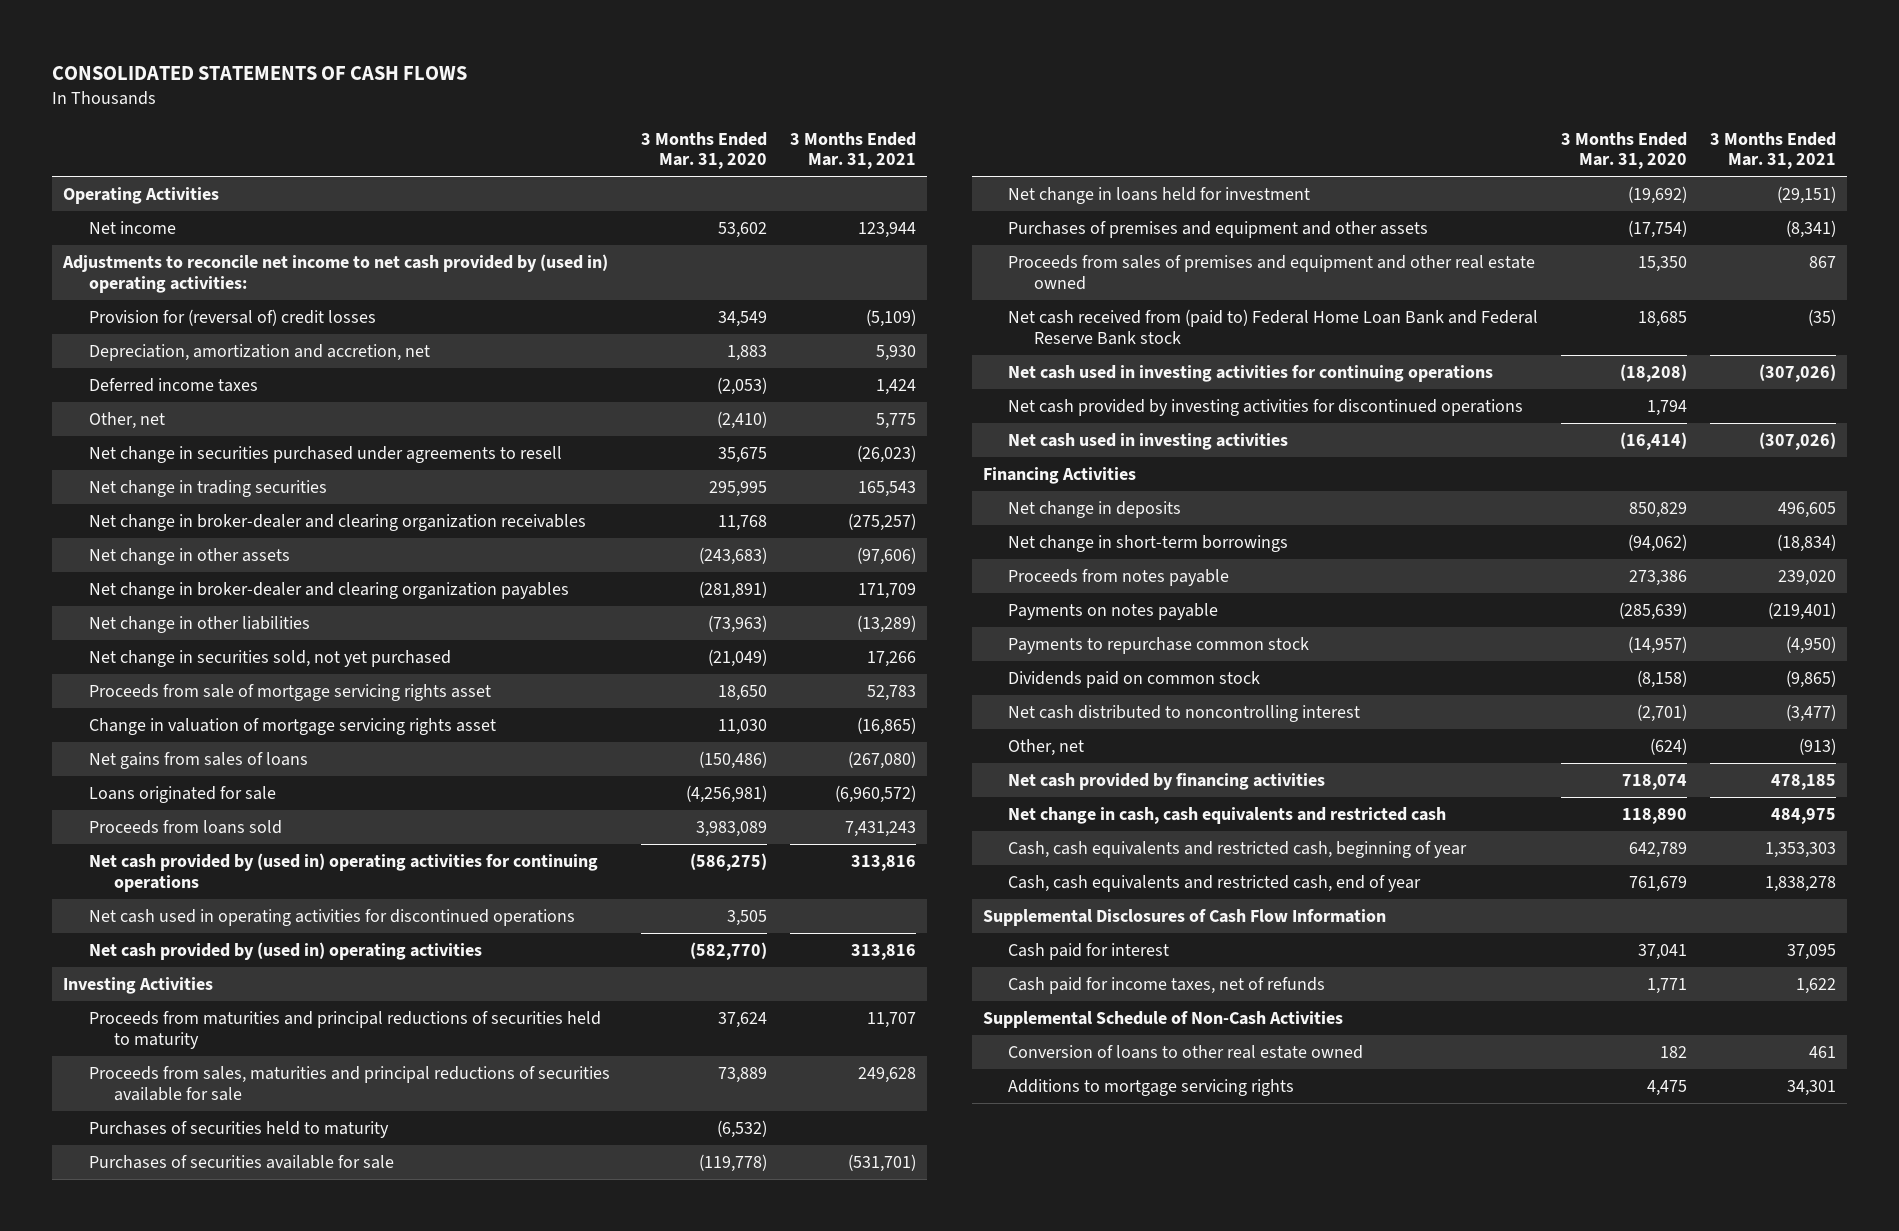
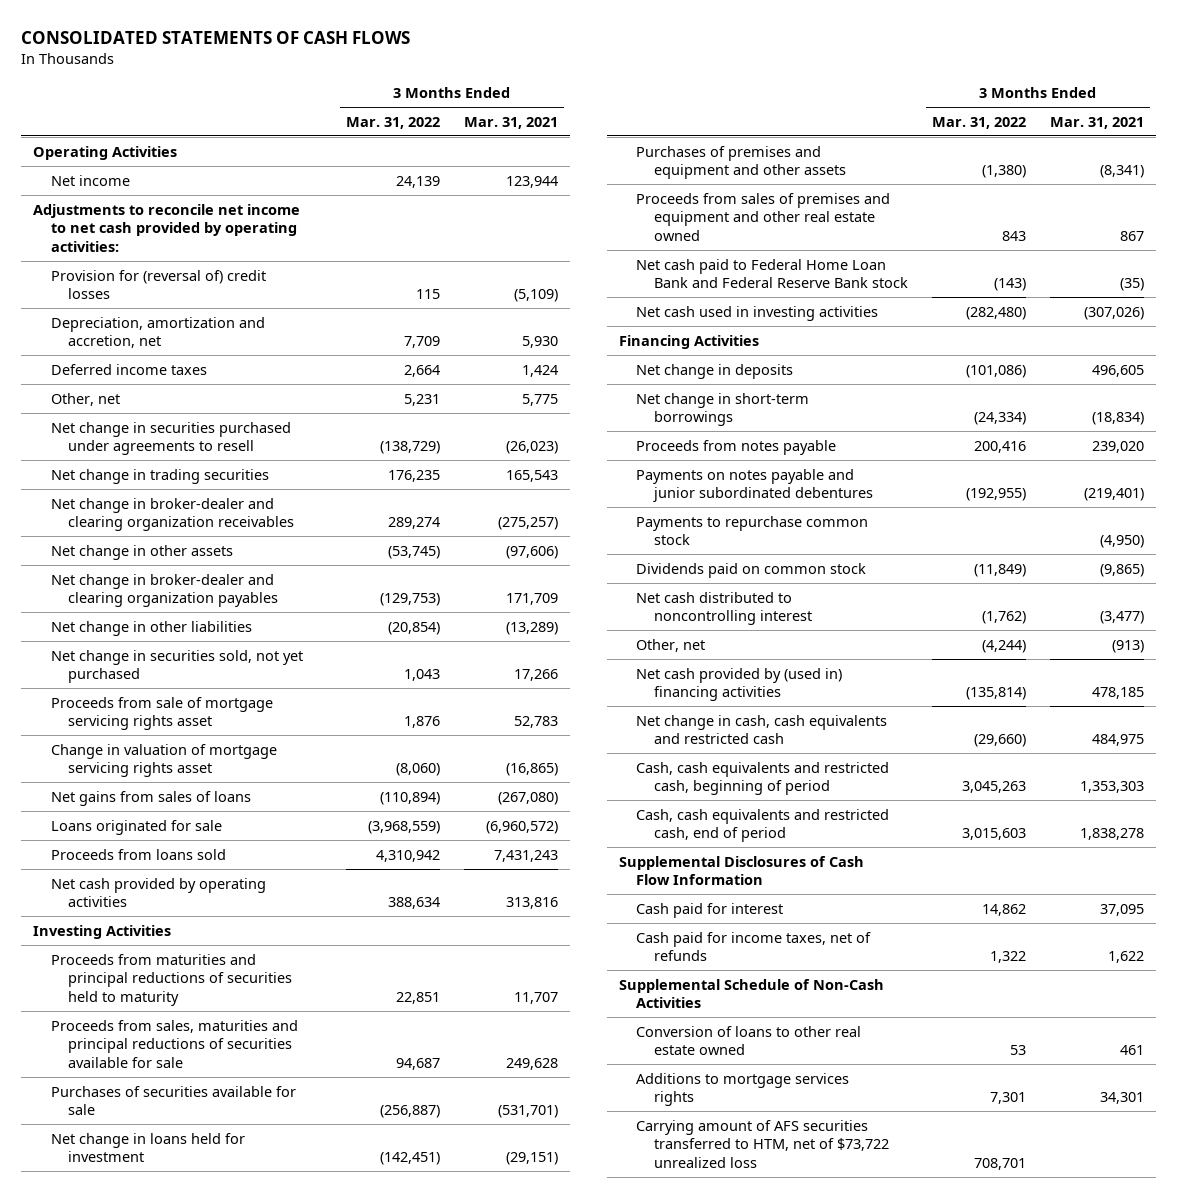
[641,131,768,170] 3 Months Ended Mar. 31, 2020 -> none
none -> [346,116,441,129] Mar. 31, 2022
[62,254,609,293] Adjustments to reconcile net income to net cash provided by (used in) operating activities: -> [33,203,301,252] Adjustments to reconcile net income to net cash provided by operating activities:
[88,853,598,892] Net cash provided by (used in) operating activities for continuing operations -> none
[88,909,575,927] Net cash used in operating activities for discontinued operations -> none
[88,942,482,961] Net cash provided by (used in) operating activities -> [50,877,266,908] Net cash provided by operating activities
[88,1121,389,1139] Purchases of securities held to maturity -> none
[1008,365,1494,383] Net cash used in investing activities for continuing operations -> none
[1008,399,1524,417] Net cash provided by investing activities for discontinued operations -> none
[1008,309,1539,345] Net cash received from (paid to) Federal Home Loan Bank and Federal Reserve Bank stock -> [636,258,908,289] Net cash paid to Federal Home Loan Bank and Federal Reserve Bank stock
[1008,603,1219,621] Payments on notes payable -> [636,468,873,503] Payments on notes payable and junior subordinated debentures
[1008,773,1326,791] Net cash provided by financing activities -> [636,667,843,702] Net cash provided by (used in) financing activities
[1008,841,1468,859] Cash, cash equivalents and restricted cash, beginning of year -> [636,761,890,796] Cash, cash equivalents and restricted cash, beginning of period
[1008,875,1422,893] Cash, cash equivalents and restricted cash, end of year -> [636,808,890,843] Cash, cash equivalents and restricted cash, end of period
[1008,1079,1295,1097] Additions to mortgage servicing rights -> [636,1072,850,1107] Additions to mortgage services rights
none -> [636,1119,889,1168] Carrying amount of AFS securities transferred to HTM, net of $73,722 unrealized loss

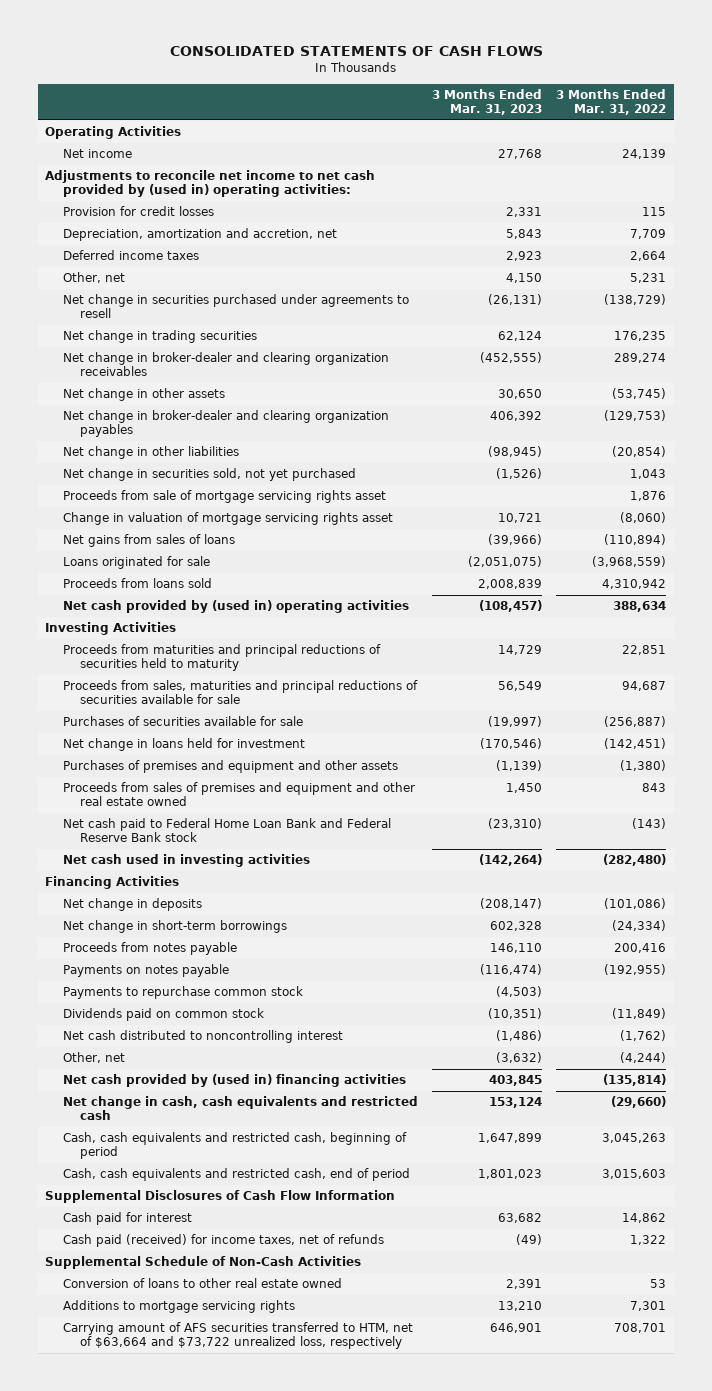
[464,116,559,129] Mar. 31, 2021 -> none
none -> [432,89,543,115] 3 Months Ended Mar. 31, 2023
[33,203,301,252] Adjustments to reconcile net income to net cash provided by operating activities: -> [45,170,376,198] Adjustments to reconcile net income to net cash provided by (used in) operating activities:
[50,269,266,300] Provision for (reversal of) credit losses -> [62,206,214,217] Provision for credit losses
[50,877,266,908] Net cash provided by operating activities -> [62,600,409,614] Net cash provided by (used in) operating activities
[636,468,873,503] Payments on notes payable and junior subordinated debentures -> [62,964,229,978] Payments on notes payable
[636,931,872,962] Cash paid for income taxes, net of refunds -> [62,1234,384,1248] Cash paid (received) for income taxes, net of refunds
[636,1072,850,1107] Additions to mortgage services rights -> [62,1300,295,1314] Additions to mortgage servicing rights
[636,1119,889,1168] Carrying amount of AFS securities transferred to HTM, net of $73,722 unrealized loss -> [62,1322,413,1350] Carrying amount of AFS securities transferred to HTM, net of $63,664 and $73,722 unrealized loss, respectively

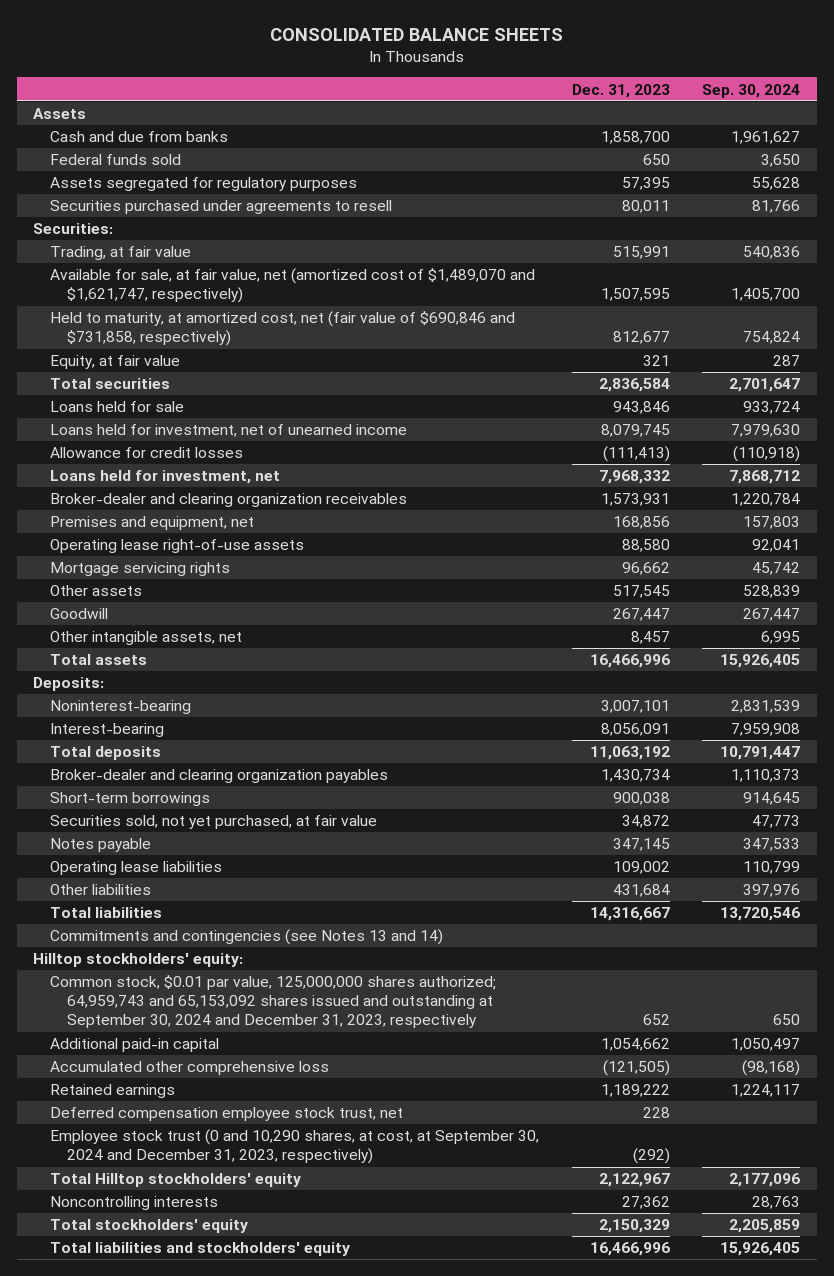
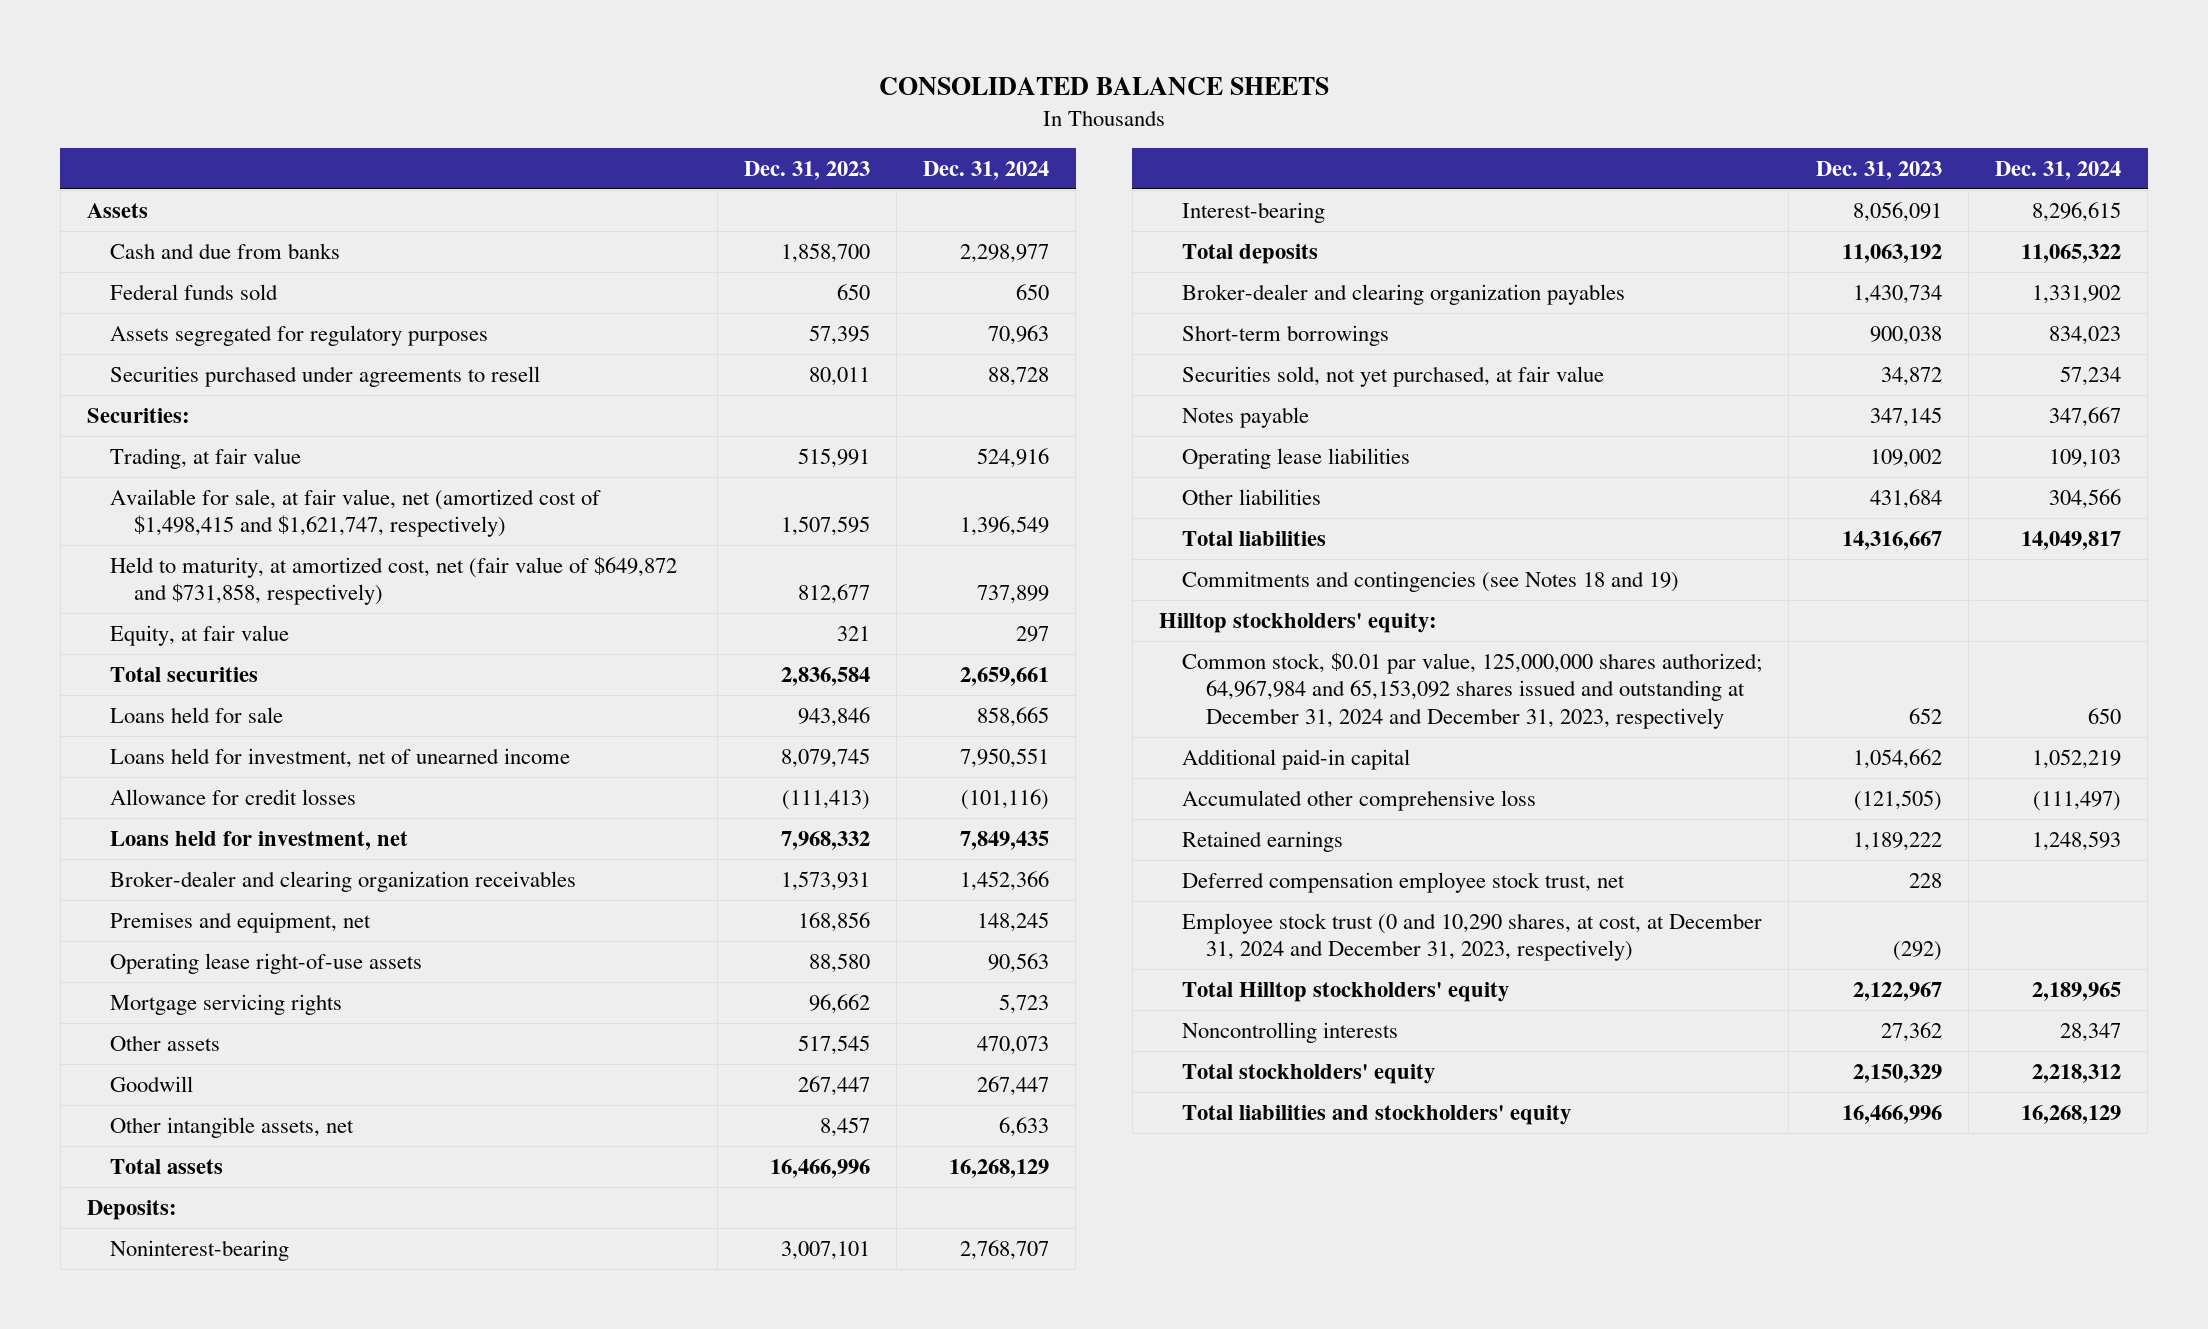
[702,83,801,98] Sep. 30, 2024 -> none
none -> [923,160,1050,180] Dec. 31, 2024
[50,268,536,304] Available for sale, at fair value, net (amortized cost of $1,489,070 and $1,621,747, respectively) -> [110,488,602,538] Available for sale, at fair value, net (amortized cost of $1,498,415 and $1,621,747, respectively)
[50,311,516,347] Held to maturity, at amortized cost, net (fair value of $690,846 and $731,858, respectively) -> [110,555,678,606] Held to maturity, at amortized cost, net (fair value of $649,872 and $731,858, respectively)
[50,929,444,946] Commitments and contingencies (see Notes 13 and 14) -> [1182,570,1680,592] Commitments and contingencies (see Notes 18 and 19)
[50,975,497,1029] Common stock, $0.01 par value, 125,000,000 shares authorized; 64,959,743 and 65,153,092 shares issued and outstanding at September 30, 2024 and December 31, 2023, respectively -> [1182,651,1763,729] Common stock, $0.01 par value, 125,000,000 shares authorized; 64,967,984 and 65,153,092 shares issued and outstanding at December 31, 2024 and December 31, 2023, respectively
[50,1129,540,1165] Employee stock trust (0 and 10,290 shares, at cost, at September 30, 2024 and December 31, 2023, respectively) -> [1182,912,1763,962] Employee stock trust (0 and 10,290 shares, at cost, at December 31, 2024 and December 31, 2023, respectively)

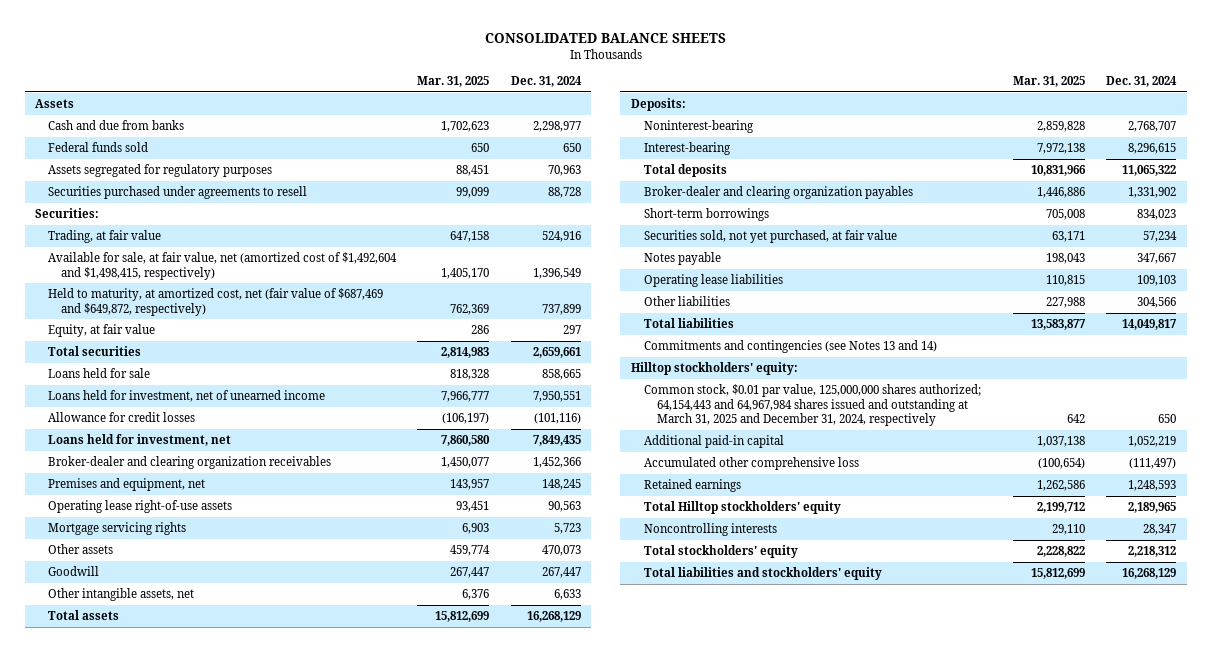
[743,160,870,180] Dec. 31, 2023 -> none
none -> [417,76,490,88] Mar. 31, 2025
[110,488,602,538] Available for sale, at fair value, net (amortized cost of $1,498,415 and $1,621,747, respectively) -> [48,251,398,280] Available for sale, at fair value, net (amortized cost of $1,492,604 and $1,498,415, respectively)
[110,555,678,606] Held to maturity, at amortized cost, net (fair value of $649,872 and $731,858, respectively) -> [48,287,384,316] Held to maturity, at amortized cost, net (fair value of $687,469 and $649,872, respectively)
[1182,570,1680,592] Commitments and contingencies (see Notes 18 and 19) -> [643,339,937,353] Commitments and contingencies (see Notes 13 and 14)
[1182,651,1763,729] Common stock, $0.01 par value, 125,000,000 shares authorized; 64,967,984 and 65,153,092 shares issued and outstanding at December 31, 2024 and December 31, 2023, respectively -> [643,383,981,427] Common stock, $0.01 par value, 125,000,000 shares authorized; 64,154,443 and 64,967,984 shares issued and outstanding at March 31, 2025 and December 31, 2024, respectively
[1182,871,1626,893] Deferred compensation employee stock trust, net -> none
[1182,912,1763,962] Employee stock trust (0 and 10,290 shares, at cost, at December 31, 2024 and December 31, 2023, respectively) -> none

